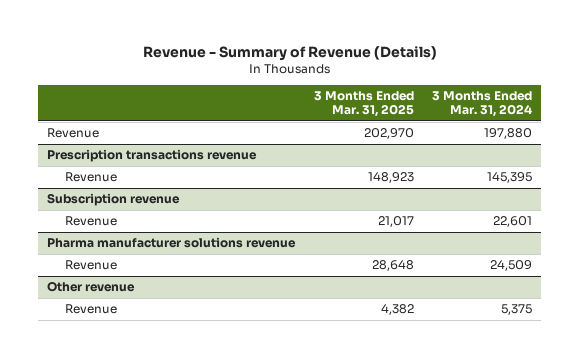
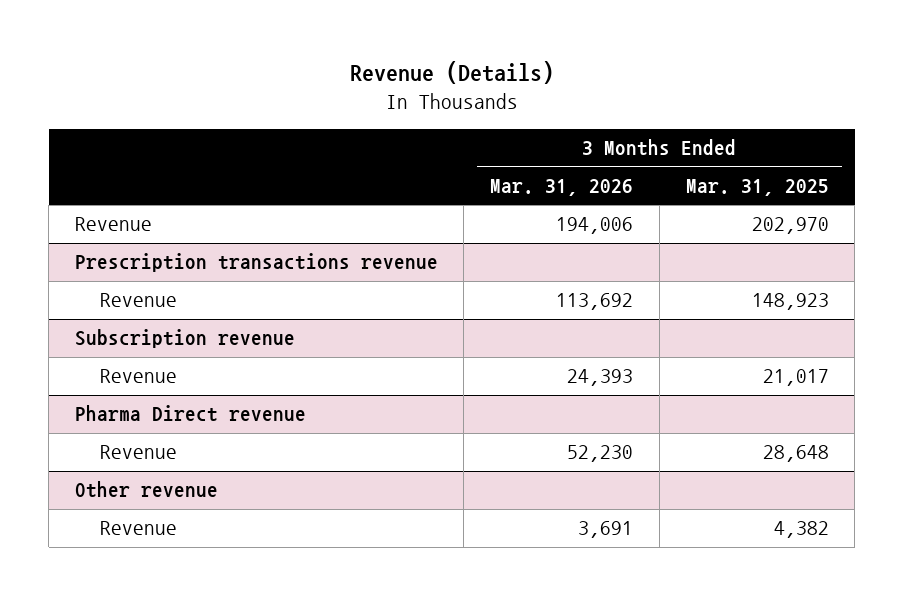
[142,45,437,61] Revenue - Summary of Revenue (Details) -> [349,61,554,85] Revenue (Details)
[432,90,533,118] 3 Months Ended Mar. 31, 2024 -> none
none -> [490,178,634,196] Mar. 31, 2026
[47,237,297,249] Pharma manufacturer solutions revenue -> [74,405,306,423] Pharma Direct revenue

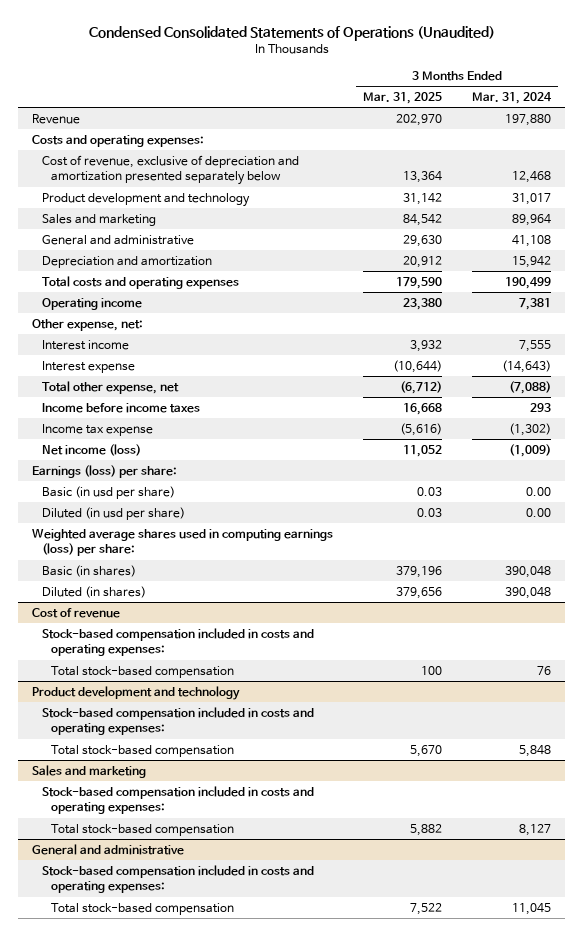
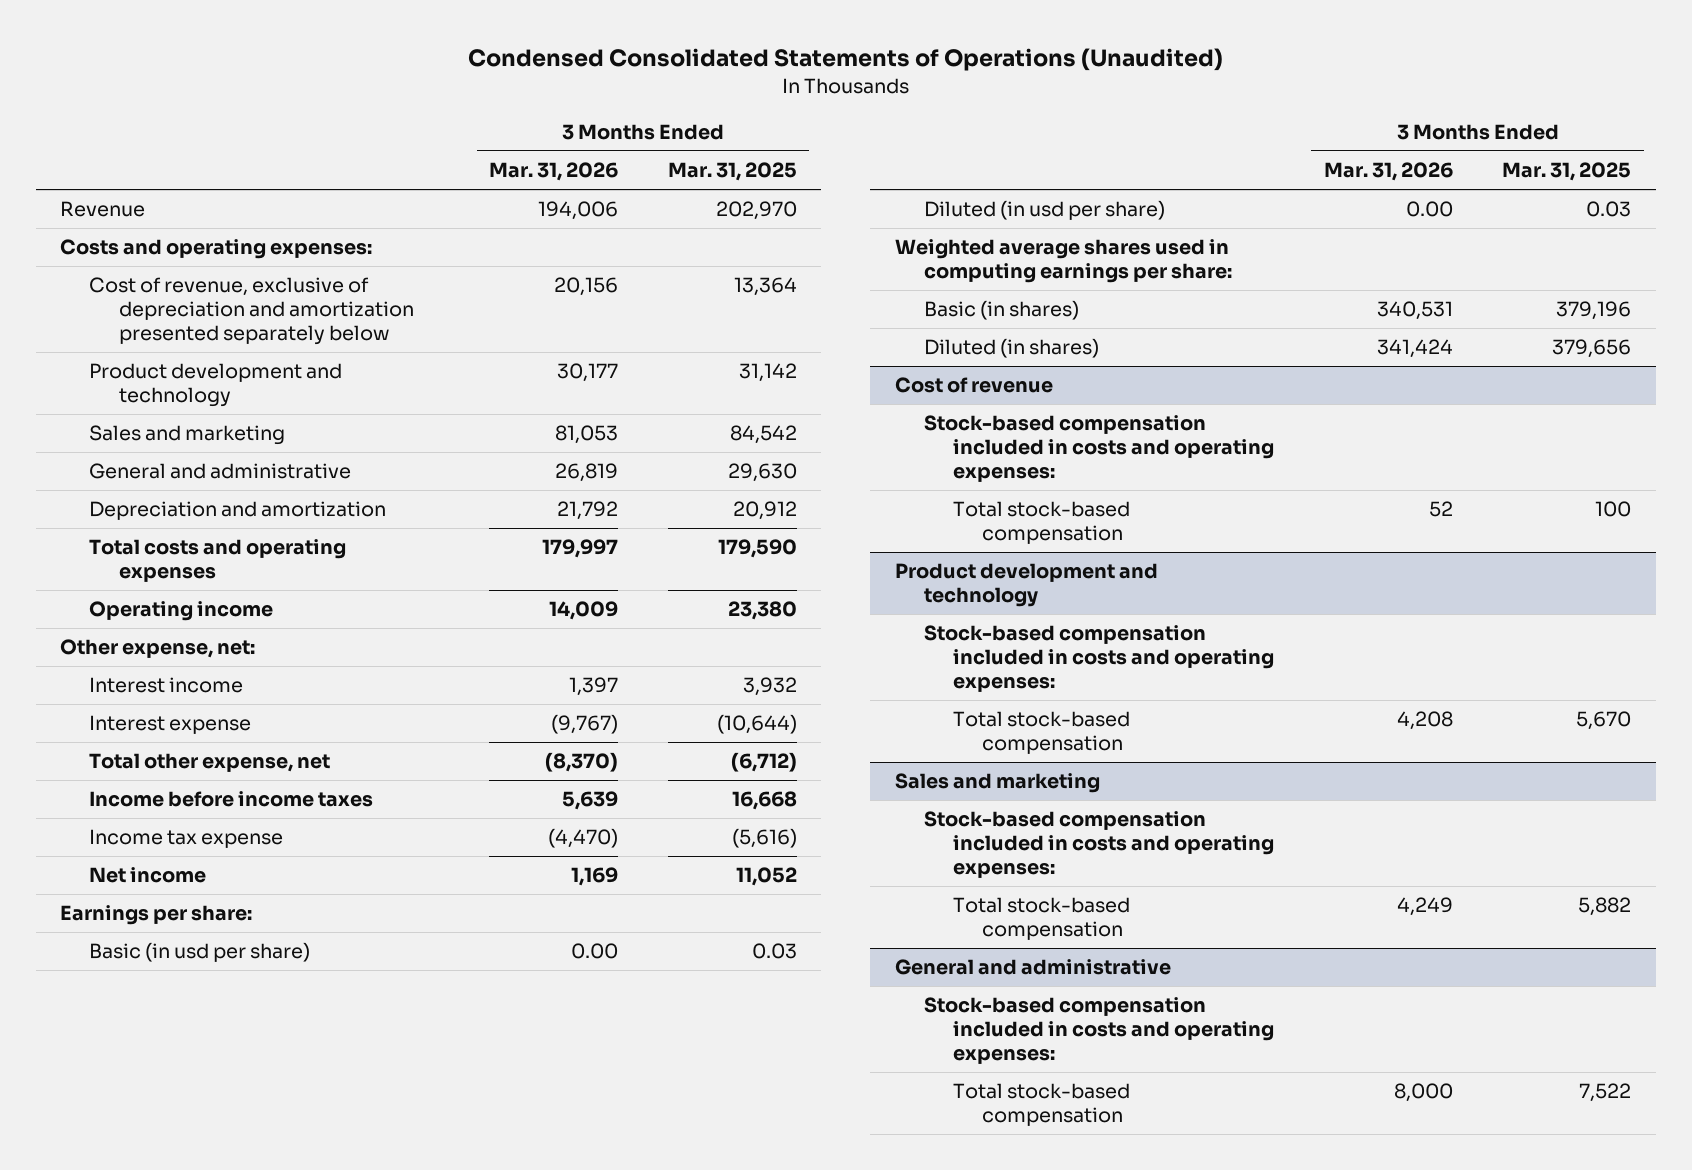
[471,92,552,105] Mar. 31, 2024 -> none
none -> [489,162,619,182] Mar. 31, 2026
[41,443,141,456] Net income (loss) -> [89,867,207,884] Net income
[32,464,178,478] Earnings (loss) per share: -> [60,905,253,926] Earnings per share:
[32,528,334,557] Weighted average shares used in computing earnings (loss) per share: -> [895,239,1233,284] Weighted average shares used in computing earnings per share:

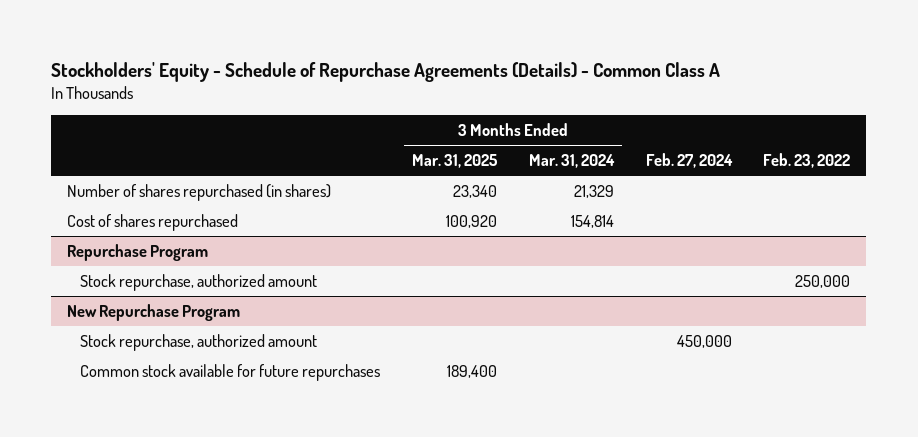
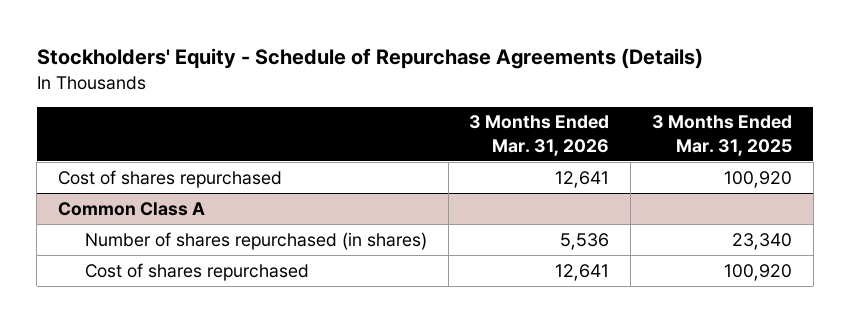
[51,61,721,82] Stockholders' Equity - Schedule of Repurchase Agreements (Details) - Common Class A -> [36,48,703,70] Stockholders' Equity - Schedule of Repurchase Agreements (Details)
[528,154,615,169] Mar. 31, 2024 -> none
[645,153,733,169] Feb. 27, 2024 -> none
[763,153,851,169] Feb. 23, 2022 -> none
none -> [469,115,610,156] 3 Months Ended Mar. 31, 2026
none -> [57,169,282,188] Cost of shares repurchased
none -> [57,201,205,216] Common Class A
[67,243,209,261] Repurchase Program -> none
[79,273,317,291] Stock repurchase, authorized amount -> none
[67,303,241,321] New Repurchase Program -> none
[79,333,317,351] Stock repurchase, authorized amount -> none
[79,363,380,381] Common stock available for future repurchases -> none

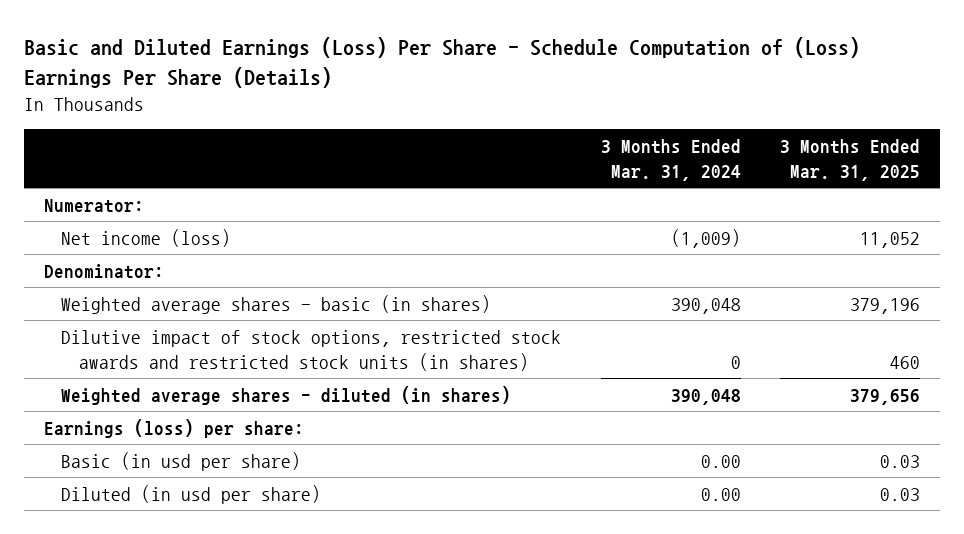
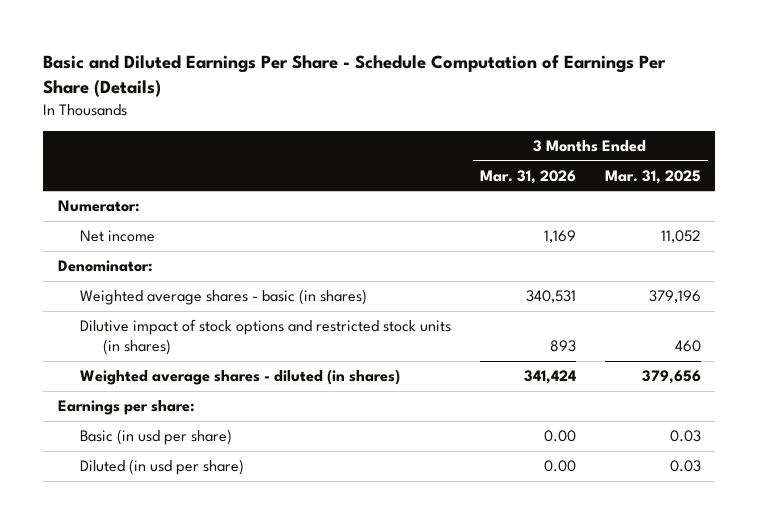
[24,36,861,88] Basic and Diluted Earnings (Loss) Per Share - Schedule Computation of (Loss) Earnings Per Share (Details) -> [43,55,667,98] Basic and Diluted Earnings Per Share - Schedule Computation of Earnings Per Share (Details)
[600,138,741,181] 3 Months Ended Mar. 31, 2024 -> none
none -> [479,169,576,184] Mar. 31, 2026
[61,228,232,247] Net income (loss) -> [80,230,156,243] Net income
[61,329,562,371] Dilutive impact of stock options, restricted stock awards and restricted stock units (in shares) -> [80,319,452,356] Dilutive impact of stock options and restricted stock units (in shares)
[43,418,304,438] Earnings (loss) per share: -> [57,400,195,416] Earnings per share:

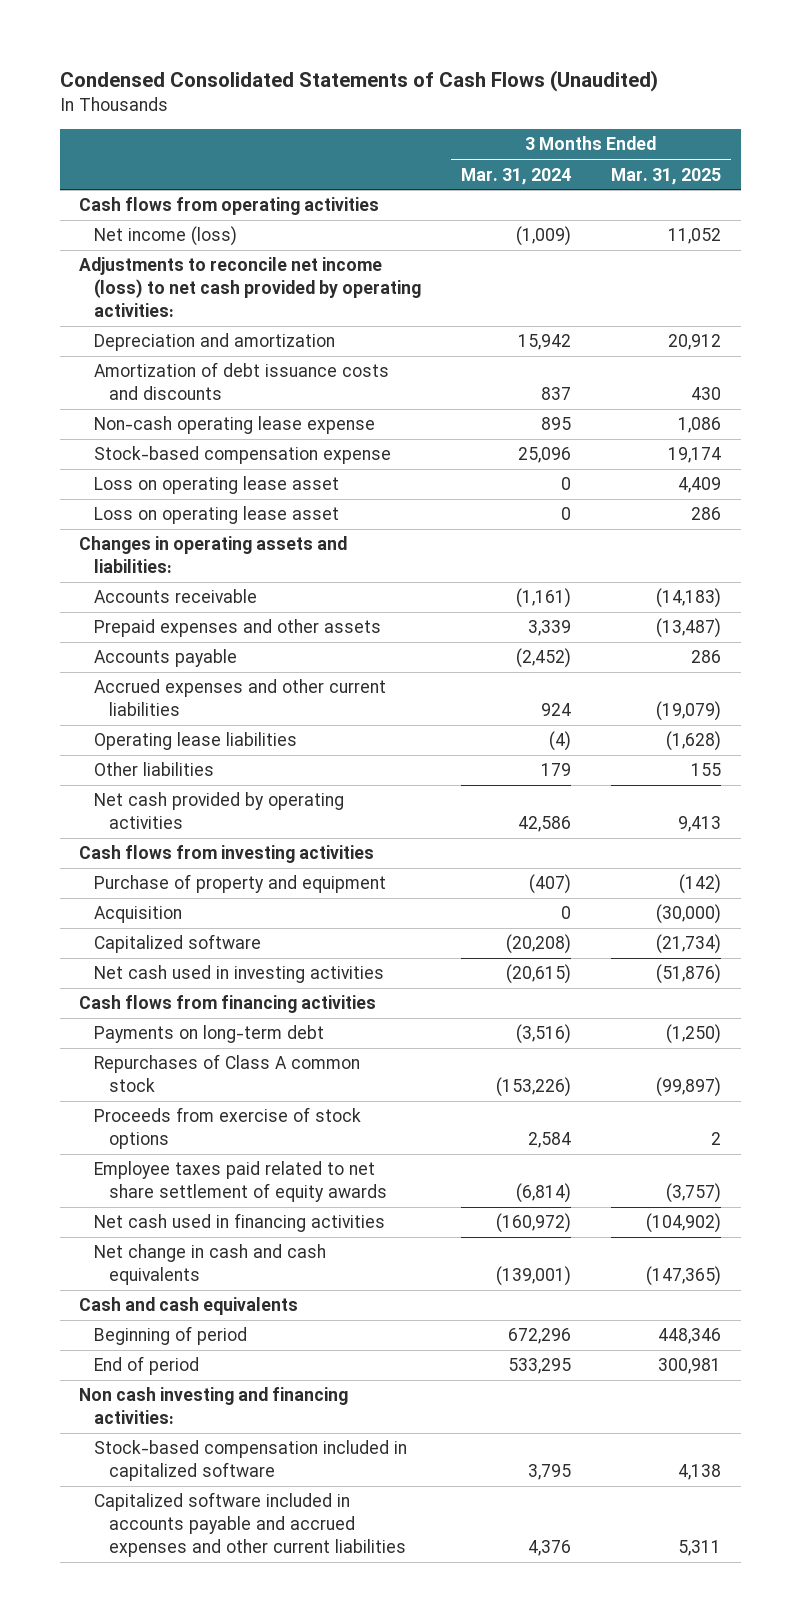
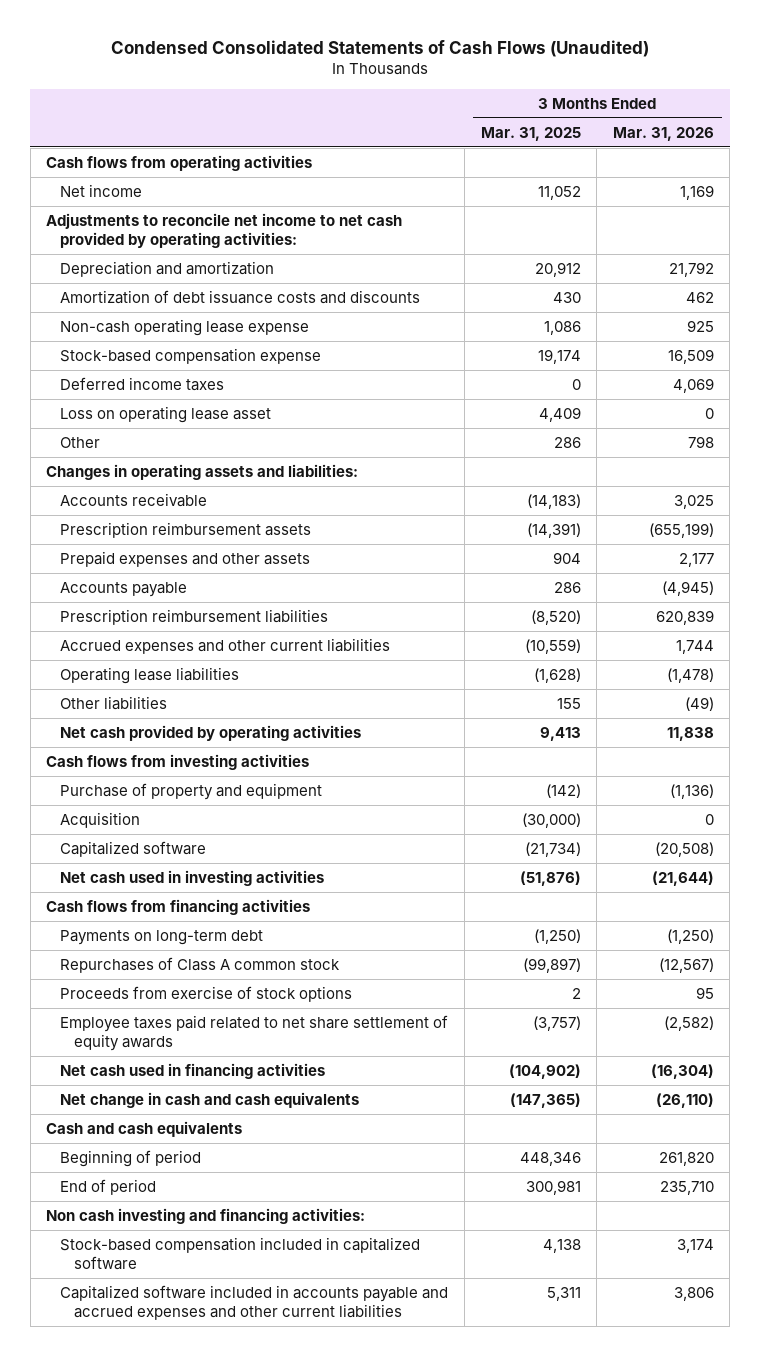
[460,167,571,185] Mar. 31, 2024 -> none
none -> [612,126,714,141] Mar. 31, 2026
[94,226,238,247] Net income (loss) -> [60,183,143,197] Net income
[79,257,422,318] Adjustments to reconcile net income (loss) to net cash provided by operating activities: -> [46,212,403,248] Adjustments to reconcile net income to net cash provided by operating activities:
none -> [60,376,225,391] Deferred income taxes
[94,506,340,525] Loss on operating lease asset -> [60,436,101,448] Other
none -> [60,521,312,538] Prescription reimbursement assets
[655,618,721,639] (13,487) -> [552,551,581,564] 904
none -> [60,608,329,625] Prescription reimbursement liabilities
[655,701,721,722] (19,079) -> [524,638,581,654] (10,559)

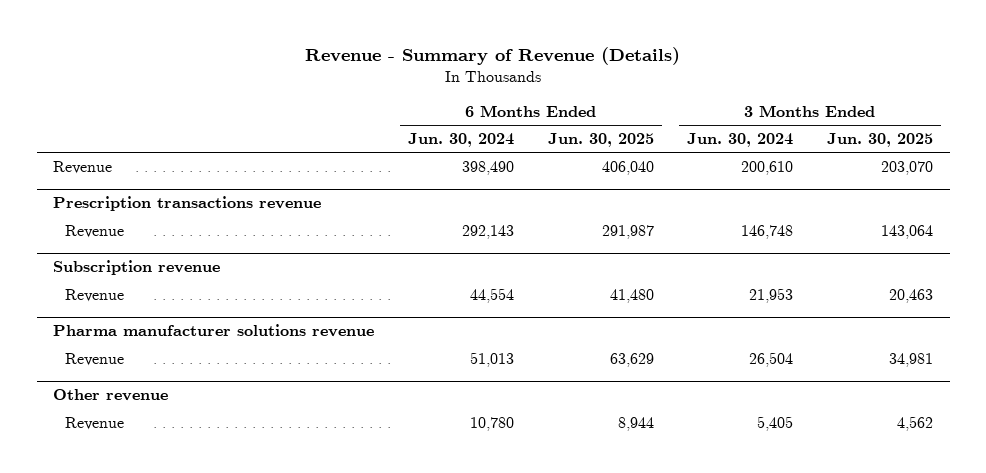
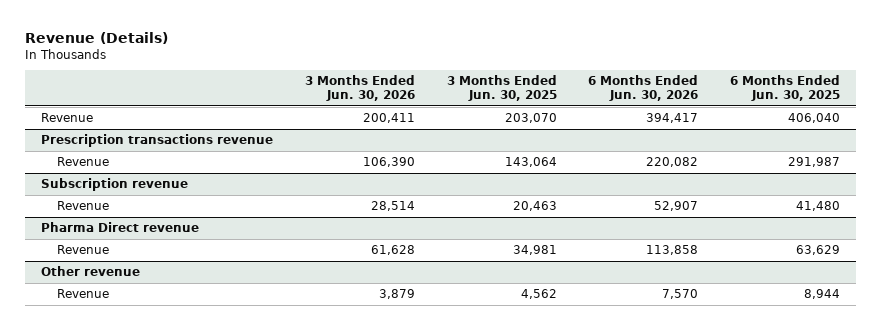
[305,47,681,66] Revenue - Summary of Revenue (Details) -> [25,32,169,45] Revenue (Details)
[408,133,515,148] Jun. 30, 2024 -> none
[687,133,794,148] Jun. 30, 2024 -> none
none -> [304,75,415,102] 3 Months Ended Jun. 30, 2026
none -> [588,75,699,102] 6 Months Ended Jun. 30, 2026
[53,324,375,338] Pharma manufacturer solutions revenue -> [41,222,200,233] Pharma Direct revenue

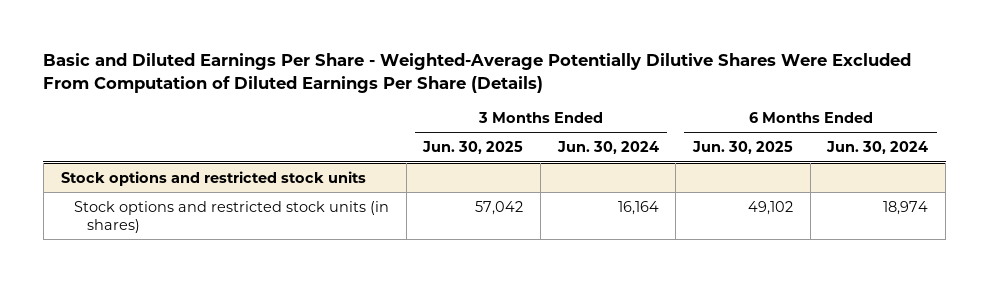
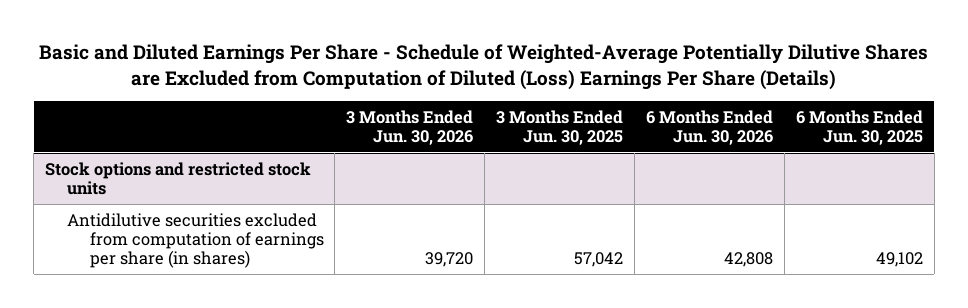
[43,53,912,93] Basic and Diluted Earnings Per Share - Weighted-Average Potentially Dilutive Shares Were Excluded From Computation of Diluted Earnings Per Share (Details) -> [39,44,929,90] Basic and Diluted Earnings Per Share - Schedule of Weighted-Average Potentially Dilutive Shares are Excluded from Computation of Diluted (Loss) Earnings Per Share (Details)
[556,141,659,155] Jun. 30, 2024 -> none
[826,141,929,155] Jun. 30, 2024 -> none
none -> [346,109,474,145] 3 Months Ended Jun. 30, 2026
none -> [646,109,774,145] 6 Months Ended Jun. 30, 2026
[73,200,389,233] Stock options and restricted stock units (in shares) -> [67,212,324,269] Antidilutive securities excluded from computation of earnings per share (in shares)

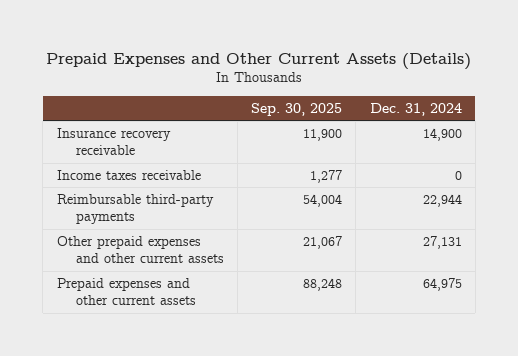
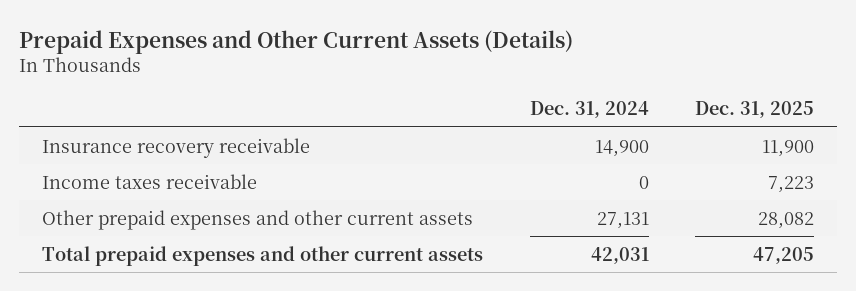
[251,102,343,116] Sep. 30, 2025 -> none
none -> [694,101,814,119] Dec. 31, 2025
[56,193,214,225] Reimbursable third-party payments -> none
[56,277,196,306] Prepaid expenses and other current assets -> [42,245,484,266] Total prepaid expenses and other current assets
[422,277,462,291] 64,975 -> [590,246,649,264] 42,031

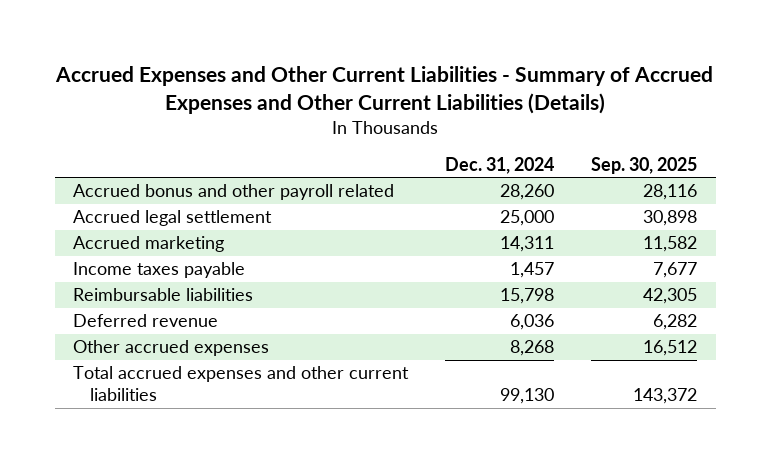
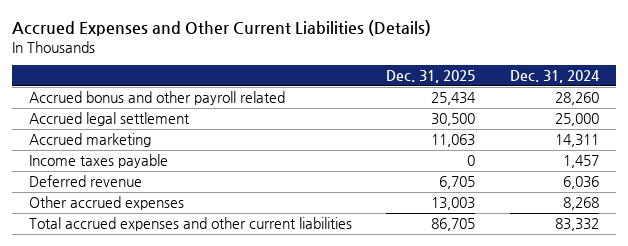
[55,66,714,114] Accrued Expenses and Other Current Liabilities - Summary of Accrued Expenses and Other Current Liabilities (Details) -> [11,20,431,37] Accrued Expenses and Other Current Liabilities (Details)
[591,156,698,174] Sep. 30, 2025 -> none
none -> [386,70,476,84] Dec. 31, 2025
[73,288,254,302] Reimbursable liabilities -> none
[500,387,555,404] 99,130 -> [554,218,599,232] 83,332

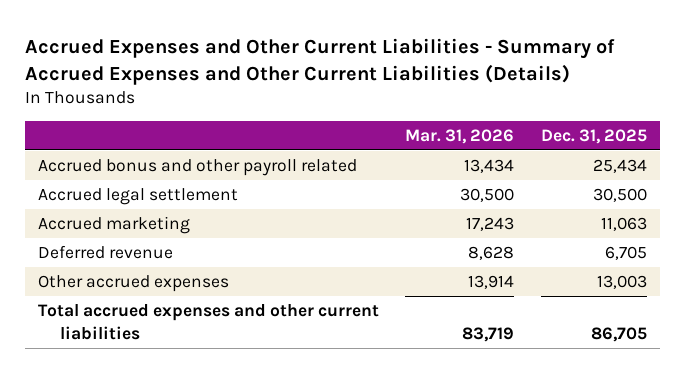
[11,20,431,37] Accrued Expenses and Other Current Liabilities (Details) -> [25,37,616,85] Accrued Expenses and Other Current Liabilities - Summary of Accrued Expenses and Other Current Liabilities (Details)
[509,70,600,84] Dec. 31, 2024 -> none
none -> [405,128,515,144] Mar. 31, 2026
[29,154,169,169] Income taxes payable -> none

